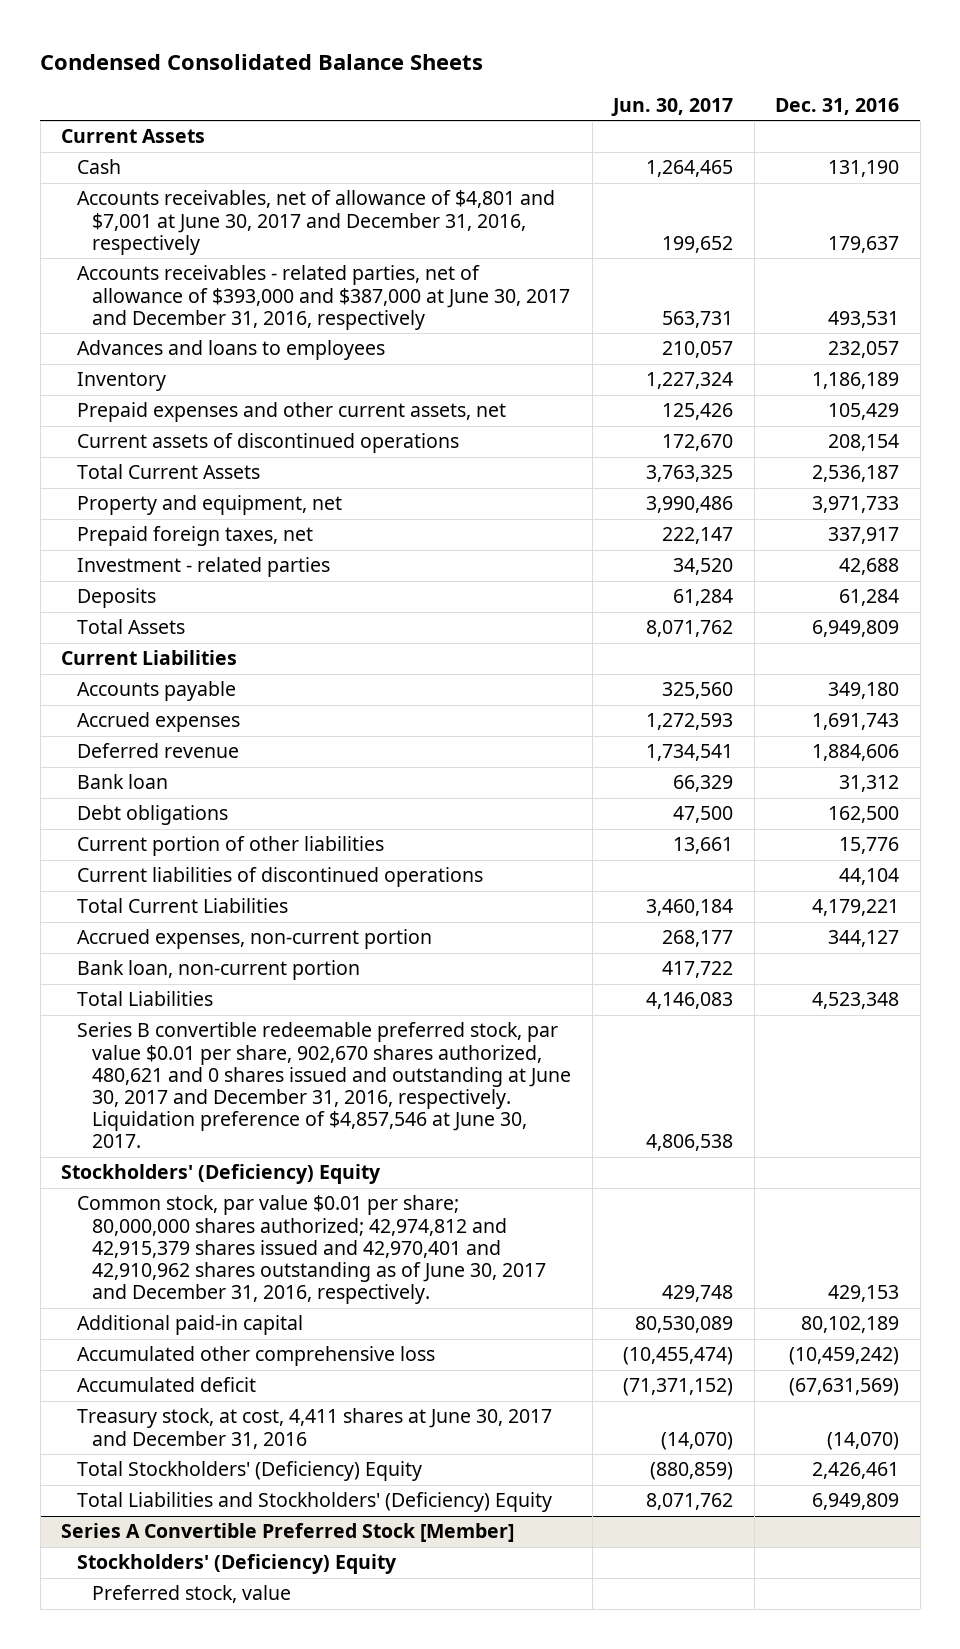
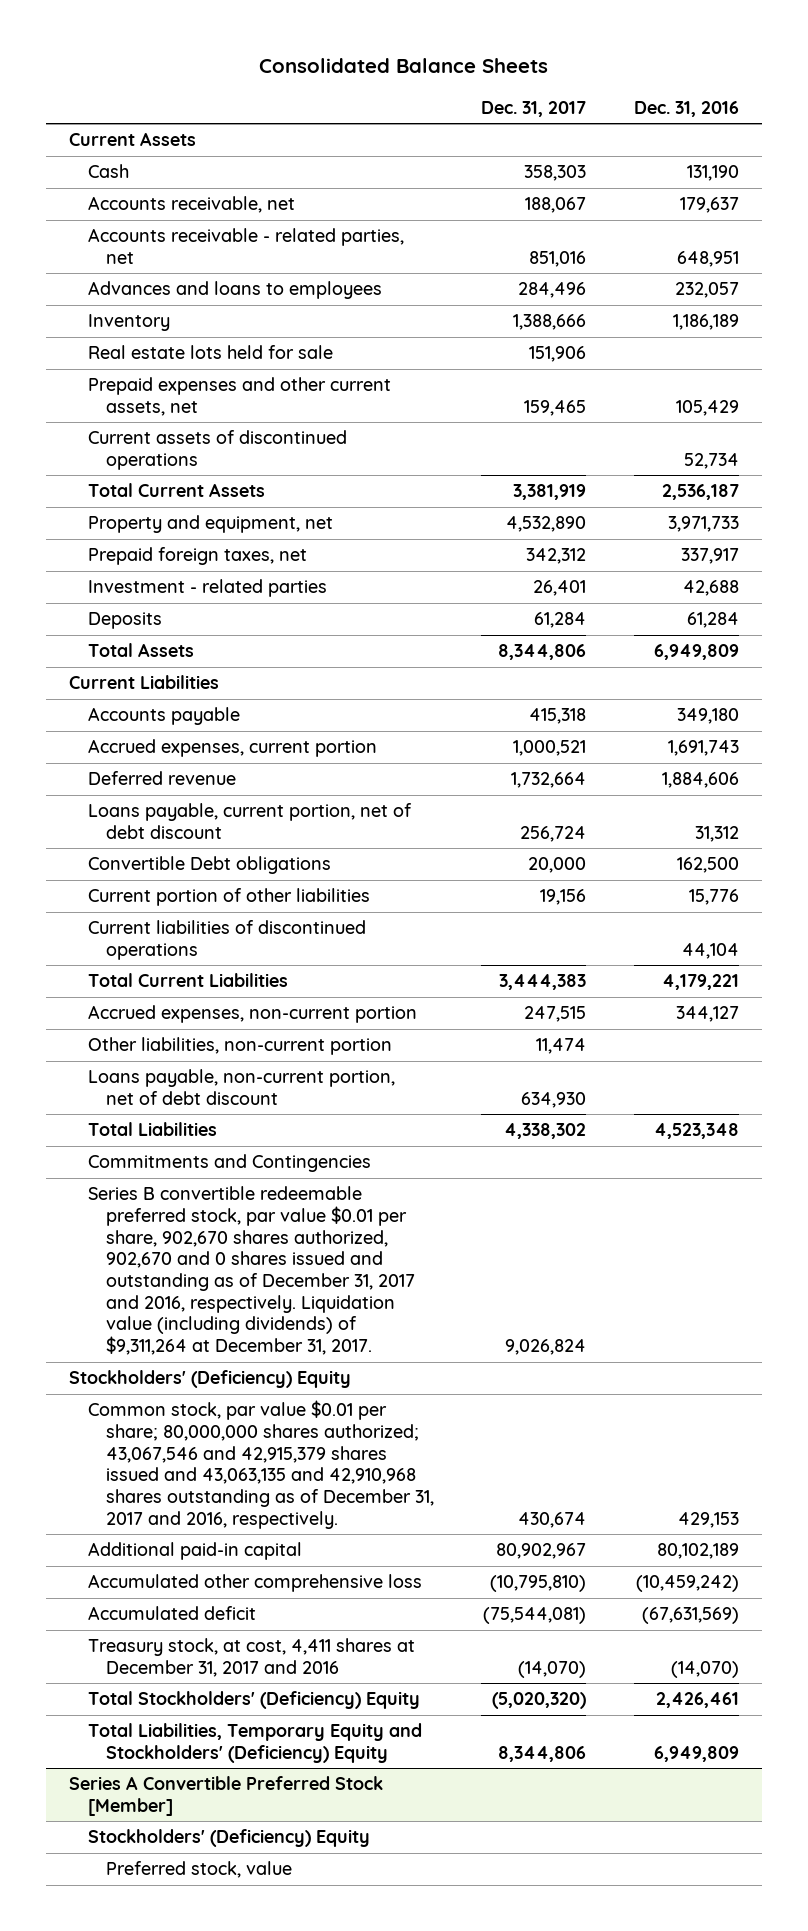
[40,54,484,71] Condensed Consolidated Balance Sheets -> [258,58,548,74] Consolidated Balance Sheets
[611,97,734,116] Jun. 30, 2017 -> none
none -> [481,100,587,117] Dec. 31, 2017
[76,190,555,255] Accounts receivables, net of allowance of $4,801 and $7,001 at June 30, 2017 and December 31, 2016, respectively -> [87,196,295,214] Accounts receivable, net
[76,265,570,330] Accounts receivables - related parties, net of allowance of $393,000 and $387,000 at June 30, 2017 and December 31, 2016, respectively -> [87,228,404,264] Accounts receivable - related parties, net
[828,310,900,328] 493,531 -> [676,250,739,267] 648,951
none -> [87,345,333,360] Real estate lots held for sale
[828,434,900,452] 208,154 -> [683,452,739,469] 52,734
[76,712,240,733] Accrued expenses -> [87,739,377,758] Accrued expenses, current portion
[76,774,168,790] Bank loan -> [87,803,412,839] Loans payable, current portion, net of debt discount
[76,805,228,826] Debt obligations -> [87,856,331,875] Convertible Debt obligations
[76,960,360,981] Bank loan, non-current portion -> none
none -> [87,1037,392,1056] Other liabilities, non-current portion
none -> [87,1069,395,1105] Loans payable, non-current portion, net of debt discount
none -> [87,1154,371,1173] Commitments and Contingencies
[76,1022,571,1149] Series B convertible redeemable preferred stock, par value $0.01 per share, 902,670 shares authorized, 480,621 and 0 shares issued and outstanding at June 30, 2017 and December 31, 2016, respectively. Liquidation preference of $4,857,546 at June 30, 2017. -> [87,1186,416,1356] Series B convertible redeemable preferred stock, par value $0.01 per share, 902,670 shares authorized, 902,670 and 0 shares issued and outstanding as of December 31, 2017 and 2016, respectively. Liquidation value (including dividends) of $9,311,264 at December 31, 2017.
[76,1195,546,1305] Common stock, par value $0.01 per share; 80,000,000 shares authorized; 42,974,812 and 42,915,379 shares issued and 42,970,401 and 42,910,962 shares outstanding as of June 30, 2017 and December 31, 2016, respectively. -> [87,1400,435,1529] Common stock, par value $0.01 per share; 80,000,000 shares authorized; 43,067,546 and 42,915,379 shares issued and 43,063,135 and 42,910,968 shares outstanding as of December 31, 2017 and 2016, respectively.
[76,1408,552,1449] Treasury stock, at cost, 4,411 shares at June 30, 2017 and December 31, 2016 -> [87,1638,415,1677] Treasury stock, at cost, 4,411 shares at December 31, 2017 and 2016
[76,1492,552,1513] Total Liabilities and Stockholders' (Deficiency) Equity -> [87,1723,422,1763] Total Liabilities, Temporary Equity and Stockholders' (Deficiency) Equity

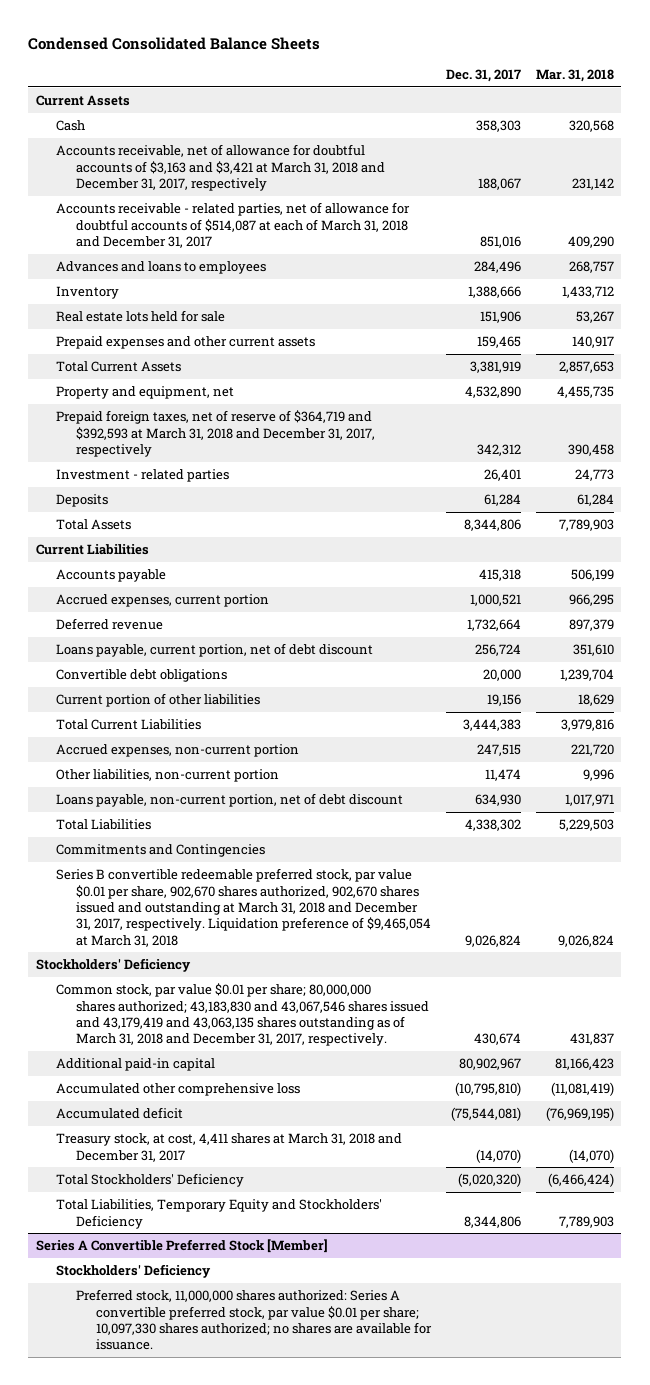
[258,58,548,74] Consolidated Balance Sheets -> [28,36,321,50] Condensed Consolidated Balance Sheets
[633,100,739,117] Dec. 31, 2016 -> none
none -> [535,68,614,82] Mar. 31, 2018
[87,196,295,214] Accounts receivable, net -> [55,144,385,191] Accounts receivable, net of allowance for doubtful accounts of $3,163 and $3,421 at March 31, 2018 and December 31, 2017, respectively
[87,228,404,264] Accounts receivable - related parties, net -> [55,202,410,248] Accounts receivable - related parties, net of allowance for doubtful accounts of $514,087 at each of March 31, 2018 and December 31, 2017
[87,430,347,470] Current assets of discontinued operations -> none
[87,377,391,416] Prepaid expenses and other current assets, net -> [55,336,315,350] Prepaid expenses and other current assets
[87,547,307,566] Prepaid foreign taxes, net -> [55,410,375,457] Prepaid foreign taxes, net of reserve of $364,719 and $392,593 at March 31, 2018 and December 31, 2017, respectively
[87,856,331,875] Convertible Debt obligations -> [55,669,227,683] Convertible debt obligations
[87,920,366,960] Current liabilities of discontinued operations -> none
[87,1186,416,1356] Series B convertible redeemable preferred stock, par value $0.01 per share, 902,670 shares authorized, 902,670 and 0 shares issued and outstanding as of December 31, 2017 and 2016, respectively. Liquidation value (including dividends) of $9,311,264 at December 31, 2017. -> [55,868,431,947] Series B convertible redeemable preferred stock, par value $0.01 per share, 902,670 shares authorized, 902,670 shares issued and outstanding at March 31, 2018 and December 31, 2017, respectively. Liquidation preference of $9,465,054 at March 31, 2018
[69,1370,352,1389] Stockholders' (Deficiency) Equity -> [35,958,191,973] Stockholders' Deficiency
[87,1400,435,1529] Common stock, par value $0.01 per share; 80,000,000 shares authorized; 43,067,546 and 42,915,379 shares issued and 43,063,135 and 42,910,968 shares outstanding as of December 31, 2017 and 2016, respectively. -> [55,983,429,1047] Common stock, par value $0.01 per share; 80,000,000 shares authorized; 43,183,830 and 43,067,546 shares issued and 43,179,419 and 43,063,135 shares outstanding as of March 31, 2018 and December 31, 2017, respectively.
[87,1638,415,1677] Treasury stock, at cost, 4,411 shares at December 31, 2017 and 2016 -> [55,1133,402,1162] Treasury stock, at cost, 4,411 shares at March 31, 2018 and December 31, 2017
[87,1691,420,1710] Total Stockholders' (Deficiency) Equity -> [55,1173,244,1188] Total Stockholders' Deficiency
[87,1723,422,1763] Total Liabilities, Temporary Equity and Stockholders' (Deficiency) Equity -> [55,1199,382,1229] Total Liabilities, Temporary Equity and Stockholders' Deficiency
[87,1829,370,1848] Stockholders' (Deficiency) Equity -> [55,1264,211,1279] Stockholders' Deficiency
[106,1861,293,1879] Preferred stock, value -> [75,1289,432,1351] Preferred stock, 11,000,000 shares authorized: Series A convertible preferred stock, par value $0.01 per share; 10,097,330 shares authorized; no shares are available for issuance.

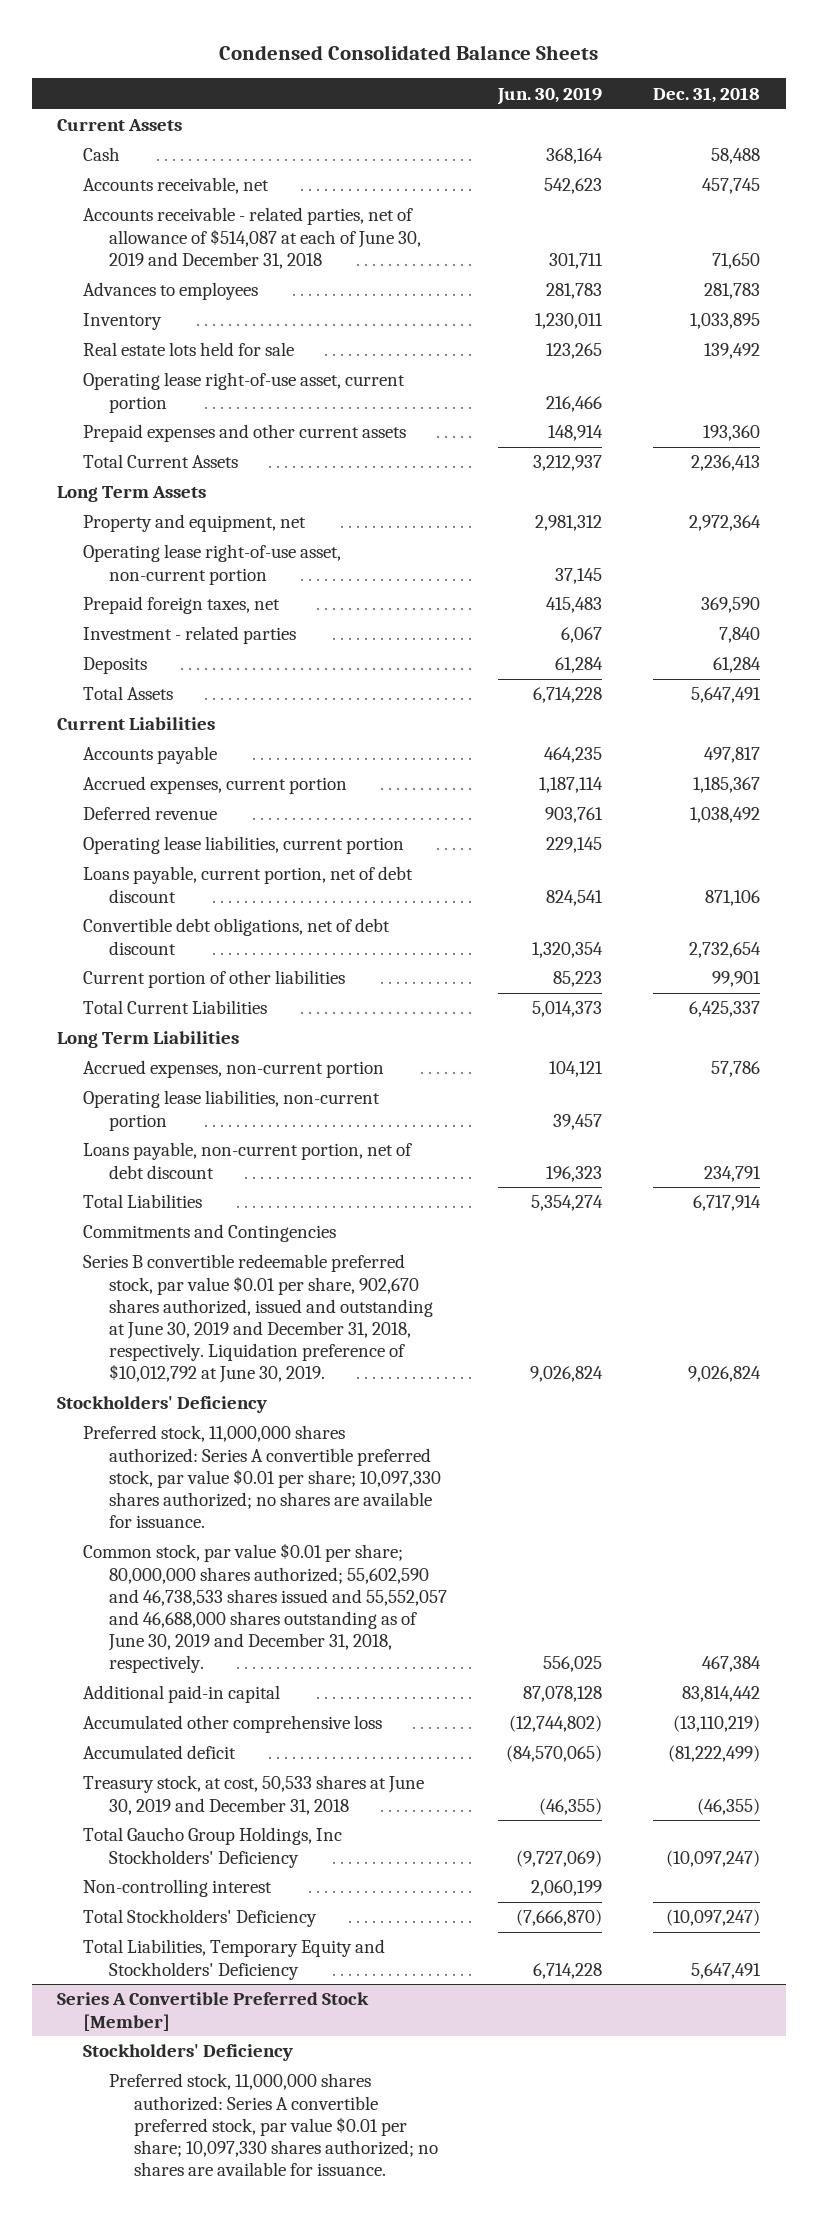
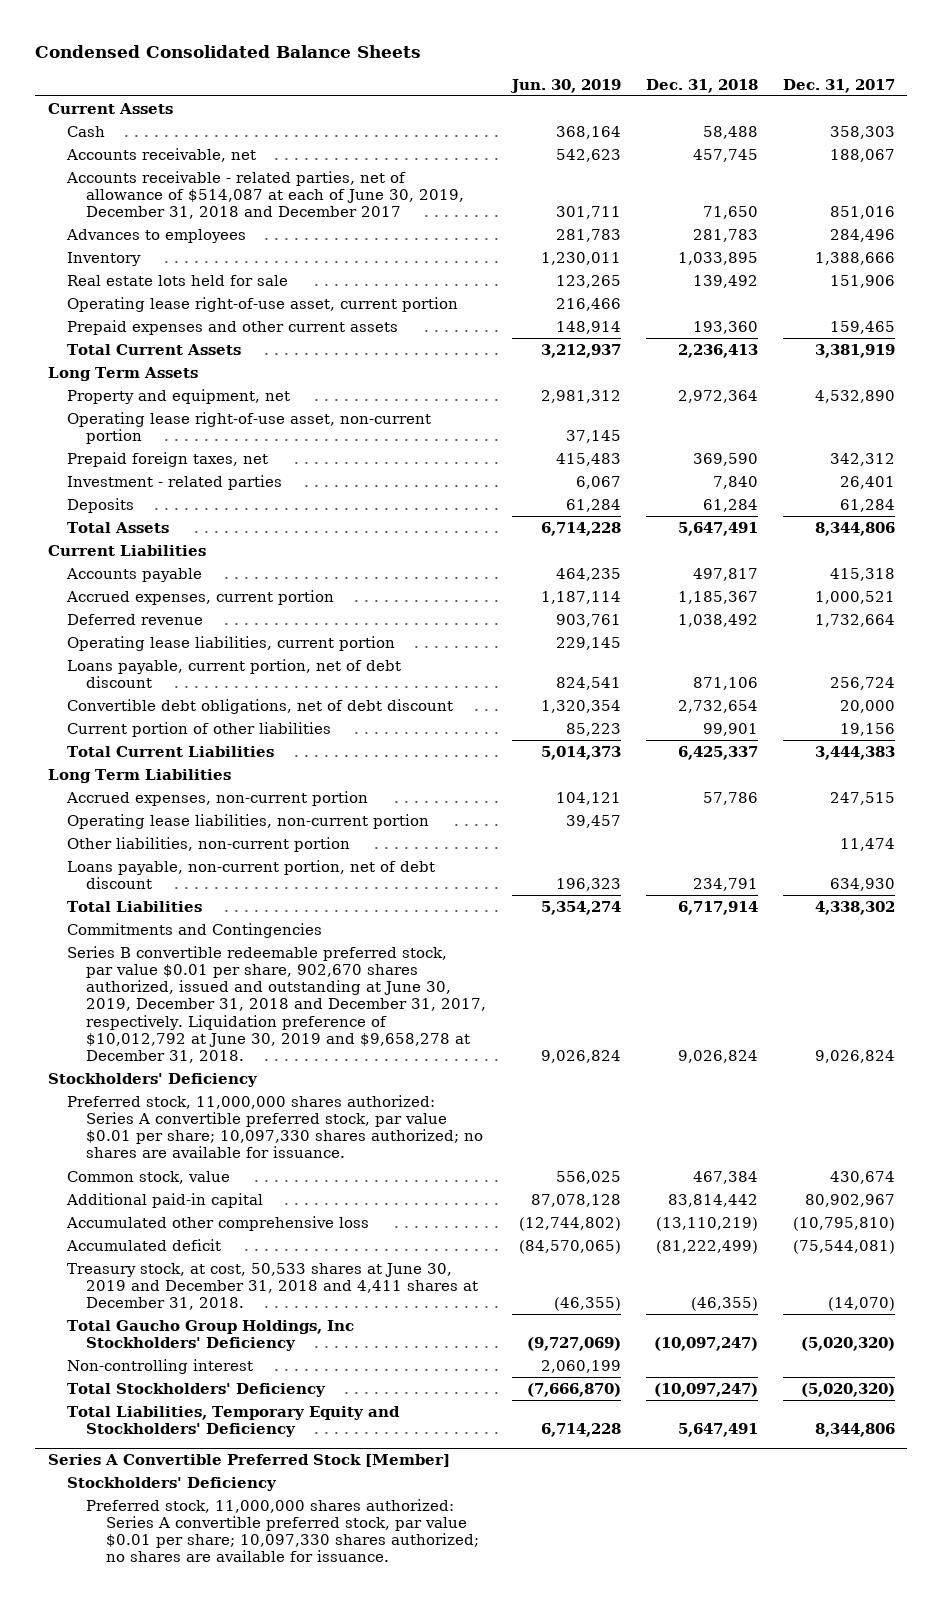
none -> [782,78,895,93] Dec. 31, 2017
[82,207,421,269] Accounts receivable - related parties, net of allowance of $514,087 at each of June 30, 2019 and December 31, 2018 -> [66,170,465,220] Accounts receivable - related parties, net of allowance of $514,087 at each of June 30, 2019, December 31, 2018 and December 2017
none -> [67,836,351,852] Other liabilities, non-current portion
[82,1254,433,1384] Series B convertible redeemable preferred stock, par value $0.01 per share, 902,670 shares authorized, issued and outstanding at June 30, 2019 and December 31, 2018, respectively. Liquidation preference of $10,012,792 at June 30, 2019. -> [67,945,487,1064] Series B convertible redeemable preferred stock, par value $0.01 per share, 902,670 shares authorized, issued and outstanding at June 30, 2019, December 31, 2018 and December 31, 2017, respectively. Liquidation preference of $10,012,792 at June 30, 2019 and $9,658,278 at December 31, 2018.
[82,1543,447,1674] Common stock, par value $0.01 per share; 80,000,000 shares authorized; 55,602,590 and 46,738,533 shares issued and 55,552,057 and 46,688,000 shares outstanding as of June 30, 2019 and December 31, 2018, respectively. -> [67,1170,231,1184] Common stock, value
[82,1775,424,1815] Treasury stock, at cost, 50,533 shares at June 30, 2019 and December 31, 2018 -> [67,1262,479,1311] Treasury stock, at cost, 50,533 shares at June 30, 2019 and December 31, 2018 and 4,411 shares at December 31, 2018.

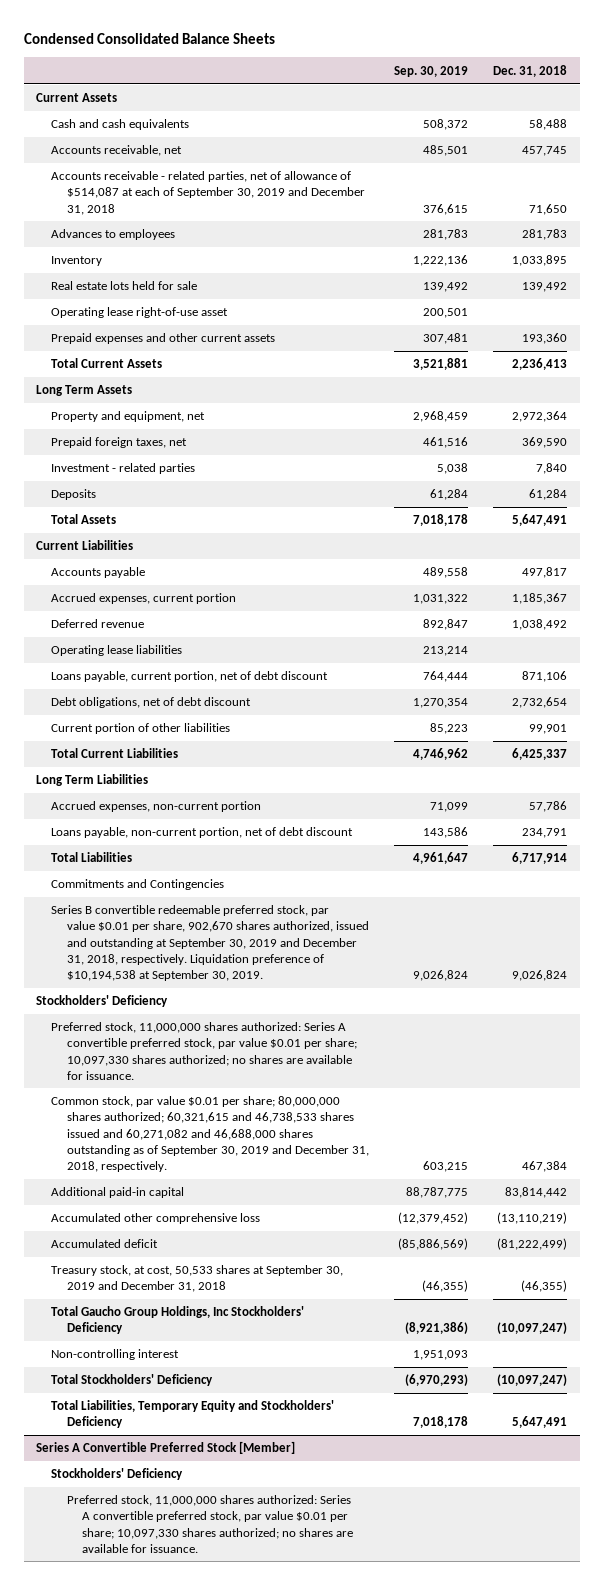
[509,78,621,93] Jun. 30, 2019 -> none
[782,78,895,93] Dec. 31, 2017 -> none
none -> [393,65,468,77] Sep. 30, 2019
[67,125,106,137] Cash -> [51,119,190,131] Cash and cash equivalents
[66,170,465,220] Accounts receivable - related parties, net of allowance of $514,087 at each of June 30, 2019, December 31, 2018 and December 2017 -> [51,171,365,215] Accounts receivable - related parties, net of allowance of $514,087 at each of September 30, 2019 and December 31, 2018
[67,296,459,312] Operating lease right-of-use asset, current portion -> [51,307,229,319] Operating lease right-of-use asset
[67,411,432,445] Operating lease right-of-use asset, non-current portion -> none
[67,635,396,651] Operating lease liabilities, current portion -> [51,645,183,657] Operating lease liabilities
[67,698,454,714] Convertible debt obligations, net of debt discount -> [51,697,252,709] Debt obligations, net of debt discount
[67,813,430,829] Operating lease liabilities, non-current portion -> none
[67,836,351,852] Other liabilities, non-current portion -> none
[67,945,487,1064] Series B convertible redeemable preferred stock, par value $0.01 per share, 902,670 shares authorized, issued and outstanding at June 30, 2019, December 31, 2018 and December 31, 2017, respectively. Liquidation preference of $10,012,792 at June 30, 2019 and $9,658,278 at December 31, 2018. -> [51,905,369,981] Series B convertible redeemable preferred stock, par value $0.01 per share, 902,670 shares authorized, issued and outstanding at September 30, 2019 and December 31, 2018, respectively. Liquidation preference of $10,194,538 at September 30, 2019.
[67,1170,231,1184] Common stock, value -> [51,1096,369,1172] Common stock, par value $0.01 per share; 80,000,000 shares authorized; 60,321,615 and 46,738,533 shares issued and 60,271,082 and 46,688,000 shares outstanding as of September 30, 2019 and December 31, 2018, respectively.
[67,1262,479,1311] Treasury stock, at cost, 50,533 shares at June 30, 2019 and December 31, 2018 and 4,411 shares at December 31, 2018. -> [51,1265,344,1293] Treasury stock, at cost, 50,533 shares at September 30, 2019 and December 31, 2018

